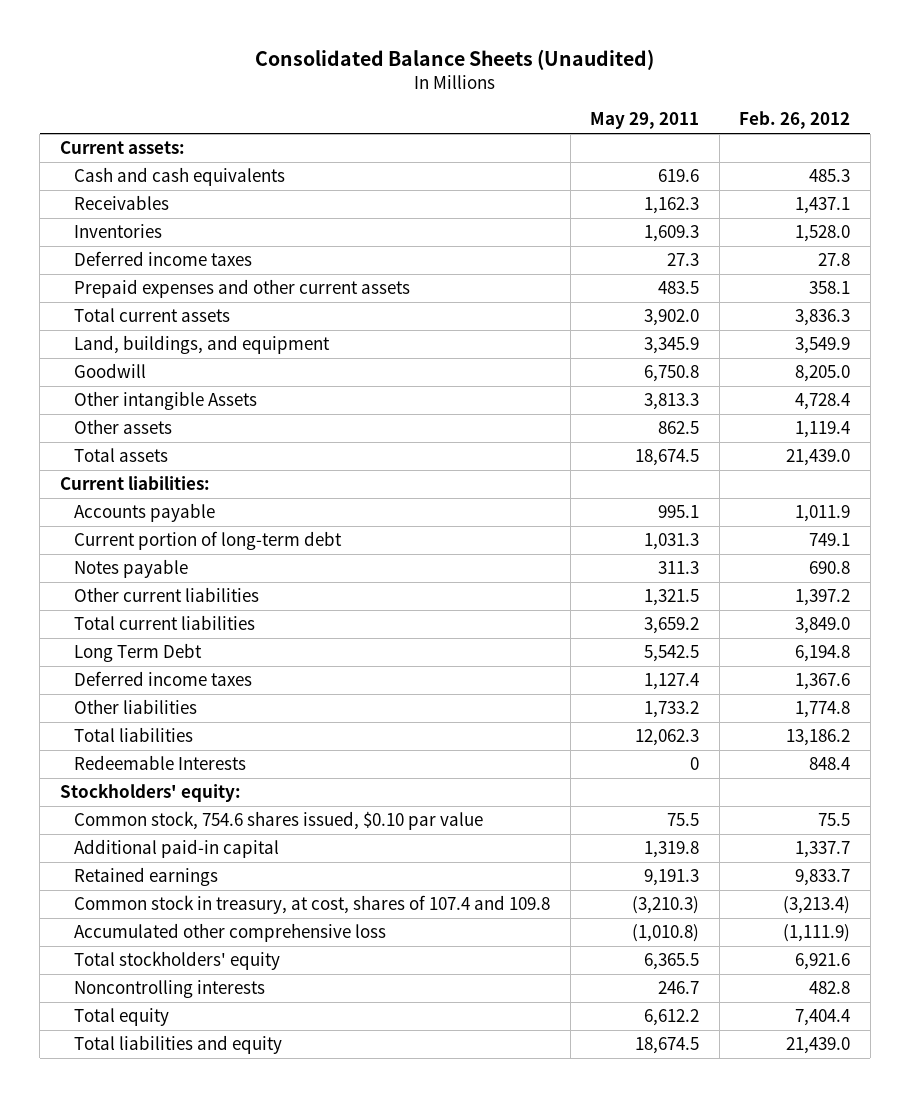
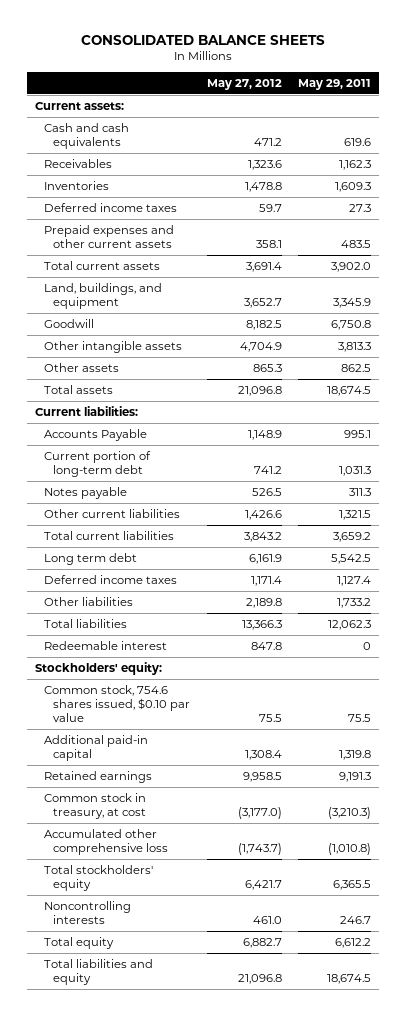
[254,48,654,70] Consolidated Balance Sheets (Unaudited) -> [80,34,325,45] CONSOLIDATED BALANCE SHEETS
[739,111,851,130] Feb. 26, 2012 -> none
none -> [206,78,282,90] May 27, 2012
[74,390,258,410] Other intangible Assets -> [43,341,182,354] Other intangible assets
[74,502,216,522] Accounts payable -> [43,429,147,442] Accounts Payable
[74,642,203,662] Long Term Debt -> [43,553,137,566] Long term debt
[74,754,247,770] Redeemable Interests -> [43,641,167,651] Redeemable interest
[74,894,551,914] Common stock in treasury, at cost, shares of 107.4 and 109.8 -> [43,793,147,819] Common stock in treasury, at cost

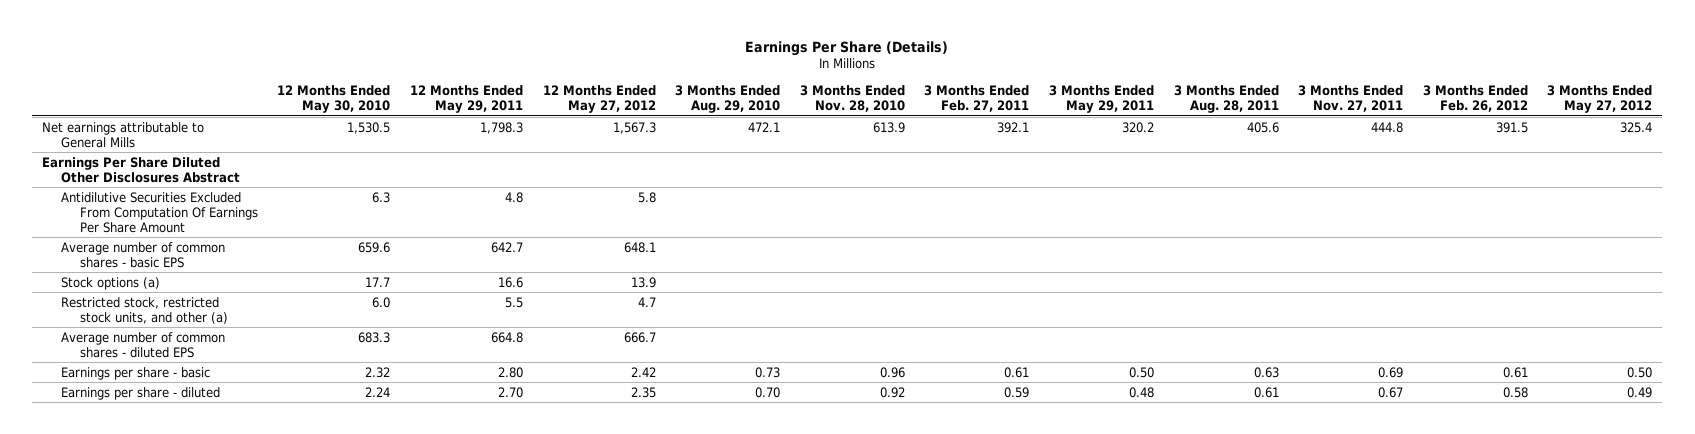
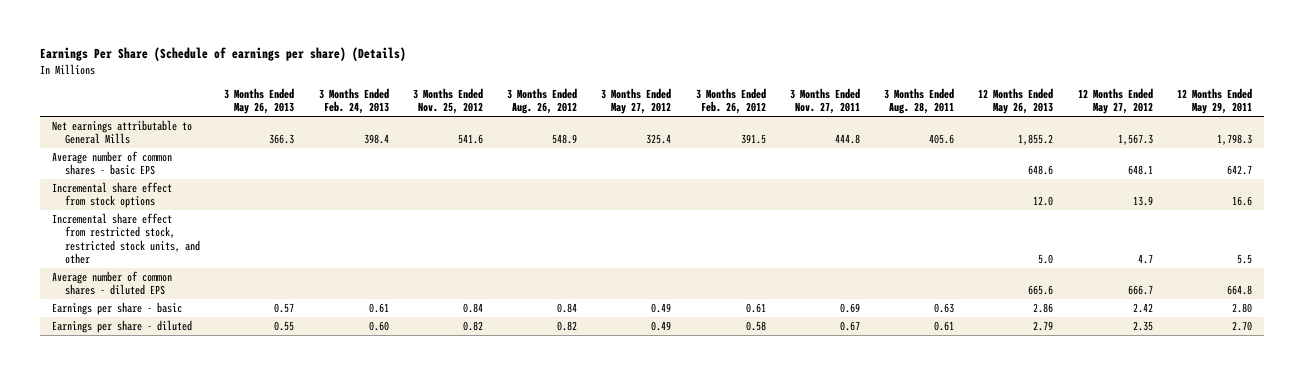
[745,40,949,56] Earnings Per Share (Details) -> [40,47,407,62] Earnings Per Share (Schedule of earnings per share) (Details)
[277,85,391,114] 12 Months Ended May 30, 2010 -> none
[675,85,781,114] 3 Months Ended Aug. 29, 2010 -> none
[799,85,905,113] 3 Months Ended Nov. 28, 2010 -> none
[924,85,1030,113] 3 Months Ended Feb. 27, 2011 -> none
[1049,85,1155,114] 3 Months Ended May 29, 2011 -> none
none -> [224,87,295,115] 3 Months Ended May 26, 2013
none -> [318,87,389,115] 3 Months Ended Feb. 24, 2013
none -> [412,87,483,115] 3 Months Ended Nov. 25, 2012
none -> [507,87,578,115] 3 Months Ended Aug. 26, 2012
none -> [978,87,1054,115] 12 Months Ended May 26, 2013
[42,156,241,183] Earnings Per Share Diluted Other Disclosures Abstract -> none
[61,191,258,233] Antidilutive Securities Excluded From Computation Of Earnings Per Share Amount -> none
[61,276,161,290] Stock options (a) -> [52,181,173,209] Incremental share effect from stock options
[61,296,228,324] Restricted stock, restricted stock units, and other (a) -> [52,212,201,265] Incremental share effect from restricted stock, restricted stock units, and other
[1627,366,1653,378] 0.50 -> [651,302,672,313] 0.49

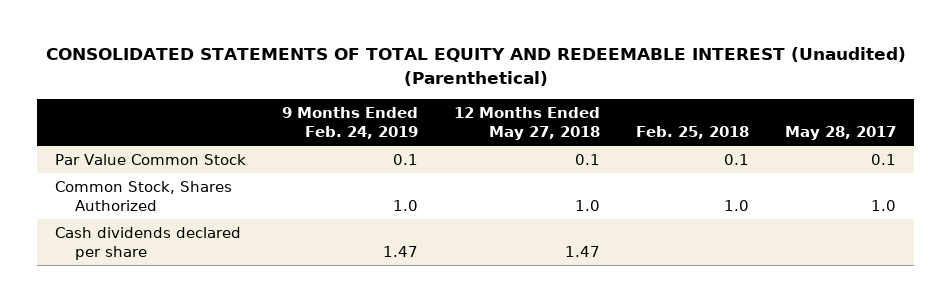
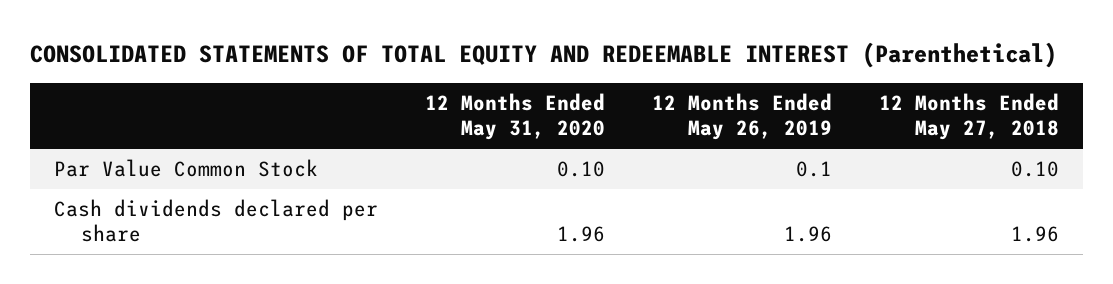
[45,47,906,86] CONSOLIDATED STATEMENTS OF TOTAL EQUITY AND REDEEMABLE INTEREST (Unaudited) (Parenthetical) -> [30,42,1058,69] CONSOLIDATED STATEMENTS OF TOTAL EQUITY AND REDEEMABLE INTEREST (Parenthetical)
[282,106,419,139] 9 Months Ended Feb. 24, 2019 -> none
[636,125,750,139] Feb. 25, 2018 -> none
[784,125,896,140] May 28, 2017 -> none
none -> [425,93,606,141] 12 Months Ended May 31, 2020
none -> [652,93,833,141] 12 Months Ended May 26, 2019
[55,181,233,212] Common Stock, Shares Authorized -> none
[575,154,601,166] 0.1 -> [1011,161,1060,178] 0.10
[565,246,601,258] 1.47 -> [1011,226,1060,243] 1.96

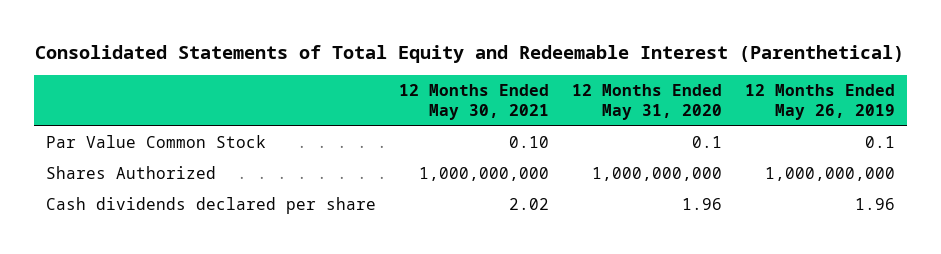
[30,42,1058,69] CONSOLIDATED STATEMENTS OF TOTAL EQUITY AND REDEEMABLE INTEREST (Parenthetical) -> [35,44,905,63] Consolidated Statements of Total Equity and Redeemable Interest (Parenthetical)
[879,93,1060,141] 12 Months Ended May 27, 2018 -> none
none -> [398,84,549,120] 12 Months Ended May 30, 2021
[557,161,606,178] 0.10 -> [692,136,723,149] 0.1
none -> [45,166,216,180] Shares Authorized

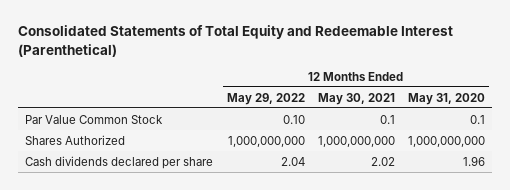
[745,84,896,120] 12 Months Ended May 26, 2019 -> none
none -> [226,92,305,105] May 29, 2022
[508,136,549,149] 0.10 -> [379,114,395,124] 0.1

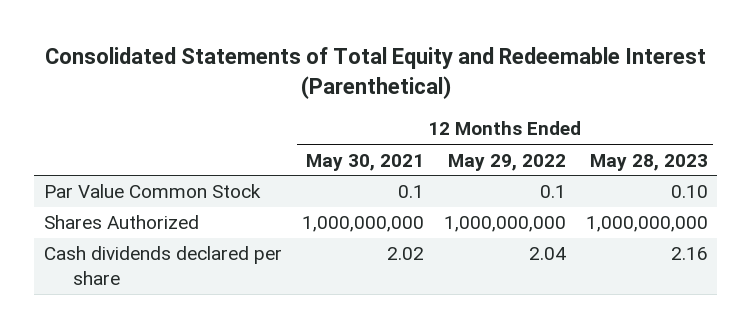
[408,92,486,105] May 31, 2020 -> none
none -> [589,153,708,171] May 28, 2023
[282,114,305,124] 0.10 -> [539,185,566,199] 0.1

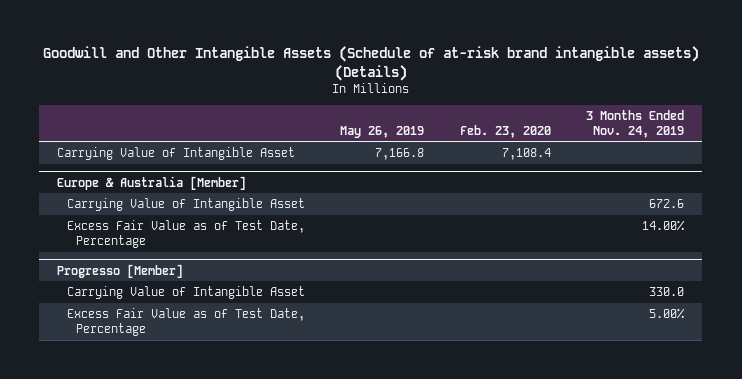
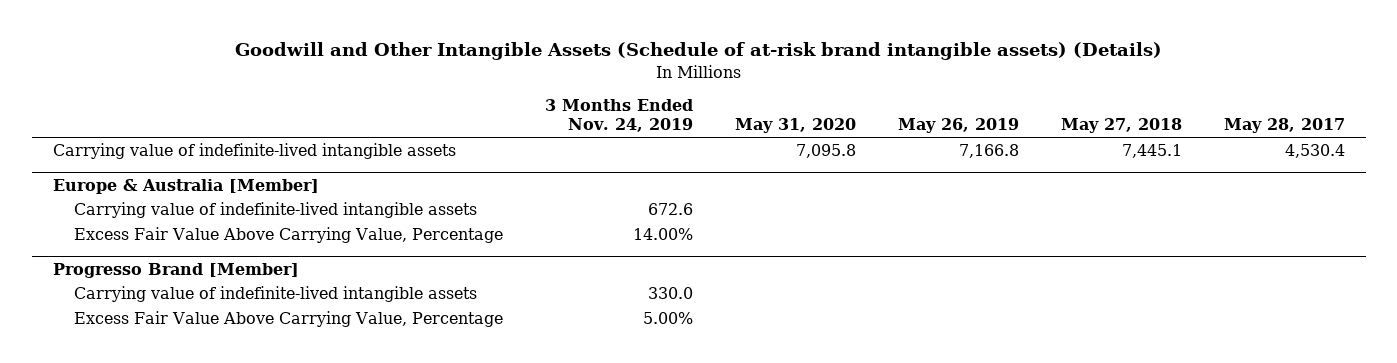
[459,124,551,138] Feb. 23, 2020 -> none
none -> [734,118,856,134] May 31, 2020
none -> [1060,118,1182,134] May 27, 2018
none -> [1223,118,1345,134] May 28, 2017
[57,147,296,161] Carrying Value of Intangible Asset -> [52,143,456,160] Carrying value of indefinite-lived intangible assets
[66,198,305,212] Carrying Value of Intangible Asset -> [73,202,477,219] Carrying value of indefinite-lived intangible assets
[66,220,305,248] Excess Fair Value as of Test Date, Percentage -> [73,227,503,244] Excess Fair Value Above Carrying Value, Percentage
[57,263,184,278] Progresso [Member] -> [52,262,299,278] Progresso Brand [Member]
[66,286,305,300] Carrying Value of Intangible Asset -> [73,286,477,303] Carrying value of indefinite-lived intangible assets
[66,308,305,336] Excess Fair Value as of Test Date, Percentage -> [73,311,503,328] Excess Fair Value Above Carrying Value, Percentage

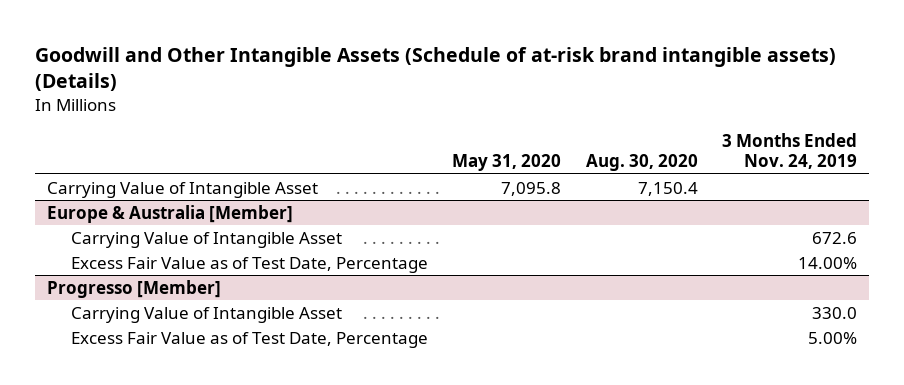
[897,118,1019,134] May 26, 2019 -> none
[1060,118,1182,134] May 27, 2018 -> none
[1223,118,1345,134] May 28, 2017 -> none
none -> [585,154,698,172] Aug. 30, 2020
[52,143,456,160] Carrying value of indefinite-lived intangible assets -> [47,181,319,198] Carrying Value of Intangible Asset
[73,202,477,219] Carrying value of indefinite-lived intangible assets -> [70,231,342,248] Carrying Value of Intangible Asset
[73,227,503,244] Excess Fair Value Above Carrying Value, Percentage -> [70,256,428,273] Excess Fair Value as of Test Date, Percentage
[52,262,299,278] Progresso Brand [Member] -> [47,279,222,298] Progresso [Member]
[73,286,477,303] Carrying value of indefinite-lived intangible assets -> [70,306,342,323] Carrying Value of Intangible Asset
[73,311,503,328] Excess Fair Value Above Carrying Value, Percentage -> [70,331,428,348] Excess Fair Value as of Test Date, Percentage

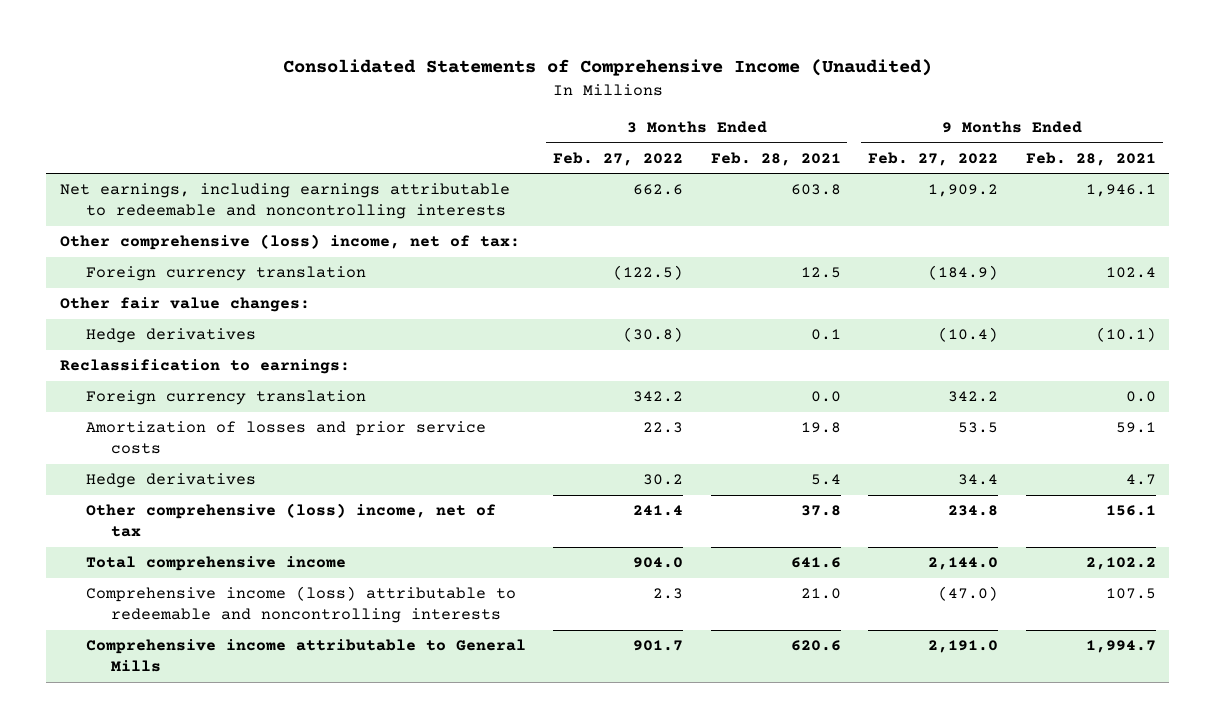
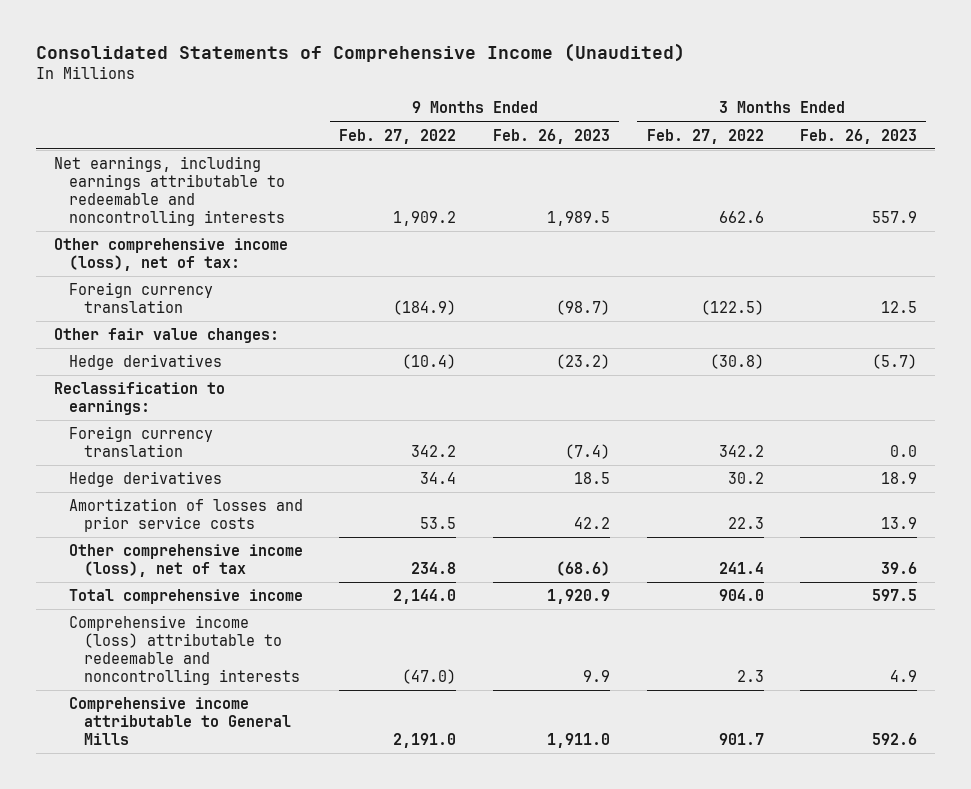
[710,151,841,166] Feb. 28, 2021 -> none
[1025,151,1156,166] Feb. 28, 2021 -> none
none -> [493,128,611,144] Feb. 26, 2023
none -> [800,128,918,144] Feb. 26, 2023
[59,234,520,251] Other comprehensive (loss) income, net of tax: -> [53,238,288,271] Other comprehensive income (loss), net of tax:
[85,421,486,455] Amortization of losses and prior service costs -> [68,498,303,532] Amortization of losses and prior service costs
[85,503,496,538] Other comprehensive (loss) income, net of tax -> [68,544,303,577] Other comprehensive income (loss), net of tax

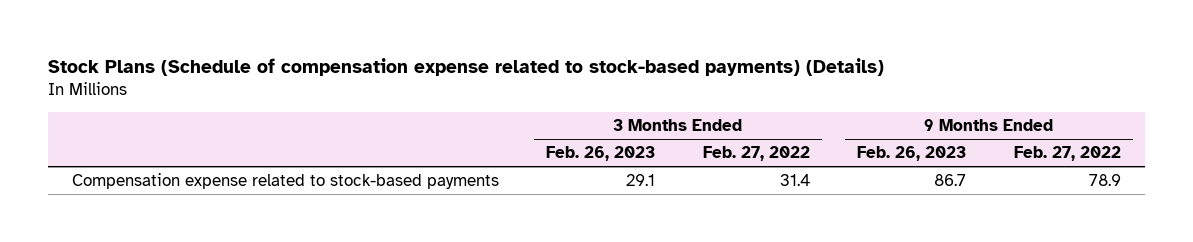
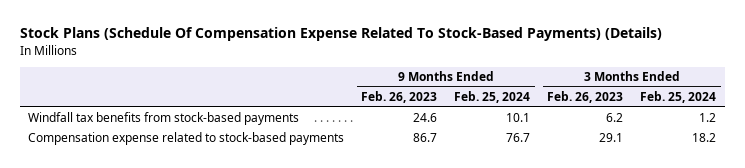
[47,58,884,77] Stock Plans (Schedule of compensation expense related to stock-based payments) (Details) -> [19,27,662,42] Stock Plans (Schedule Of Compensation Expense Related To Stock-Based Payments) (Details)
[702,146,810,162] Feb. 27, 2022 -> none
[1013,146,1121,162] Feb. 27, 2022 -> none
none -> [454,91,531,104] Feb. 25, 2024
none -> [640,91,717,104] Feb. 25, 2024
none -> [28,112,300,126] Windfall tax benefits from stock-based payments

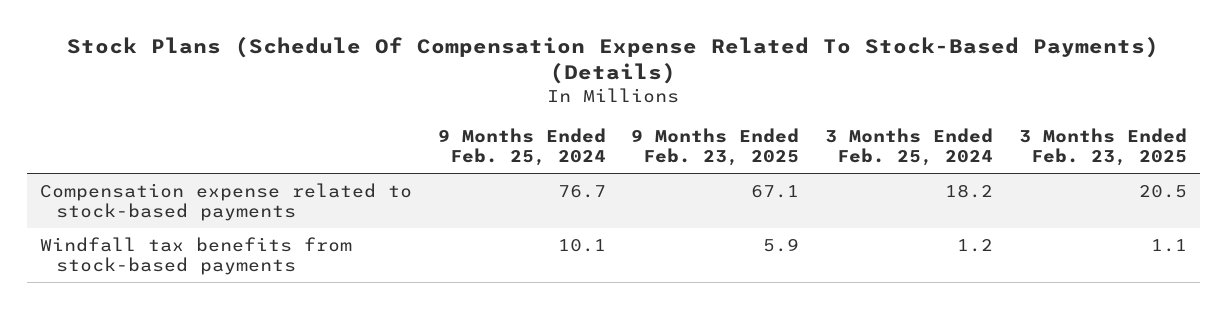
[361,91,438,104] Feb. 26, 2023 -> none
[547,91,624,104] Feb. 26, 2023 -> none
none -> [631,127,800,167] 9 Months Ended Feb. 23, 2025
none -> [1018,127,1187,167] 3 Months Ended Feb. 23, 2025
[28,112,300,126] Windfall tax benefits from stock-based payments -> [39,236,352,276] Windfall tax benefits from stock-based payments

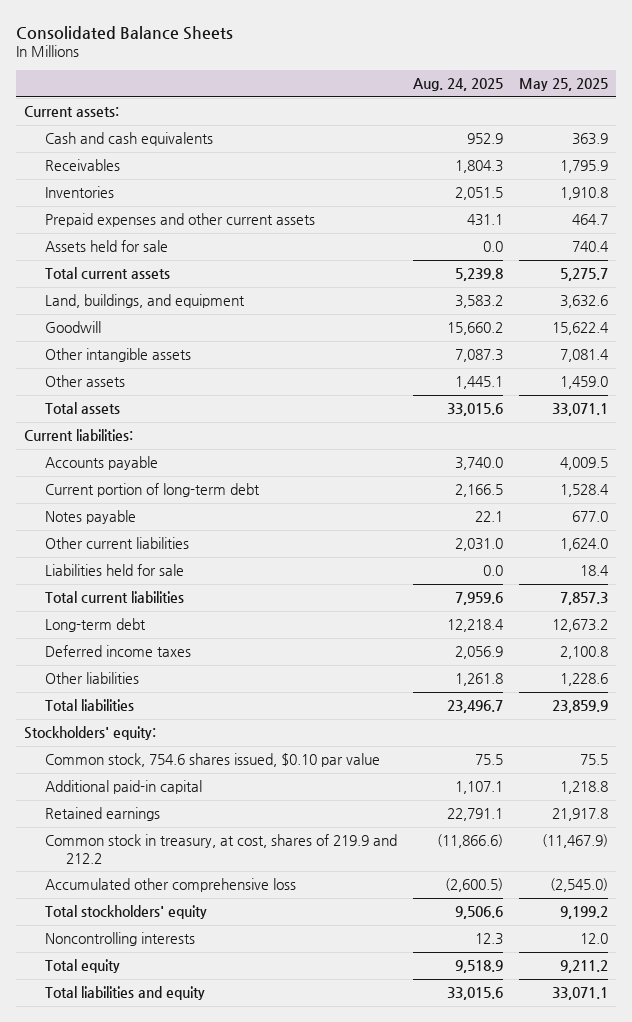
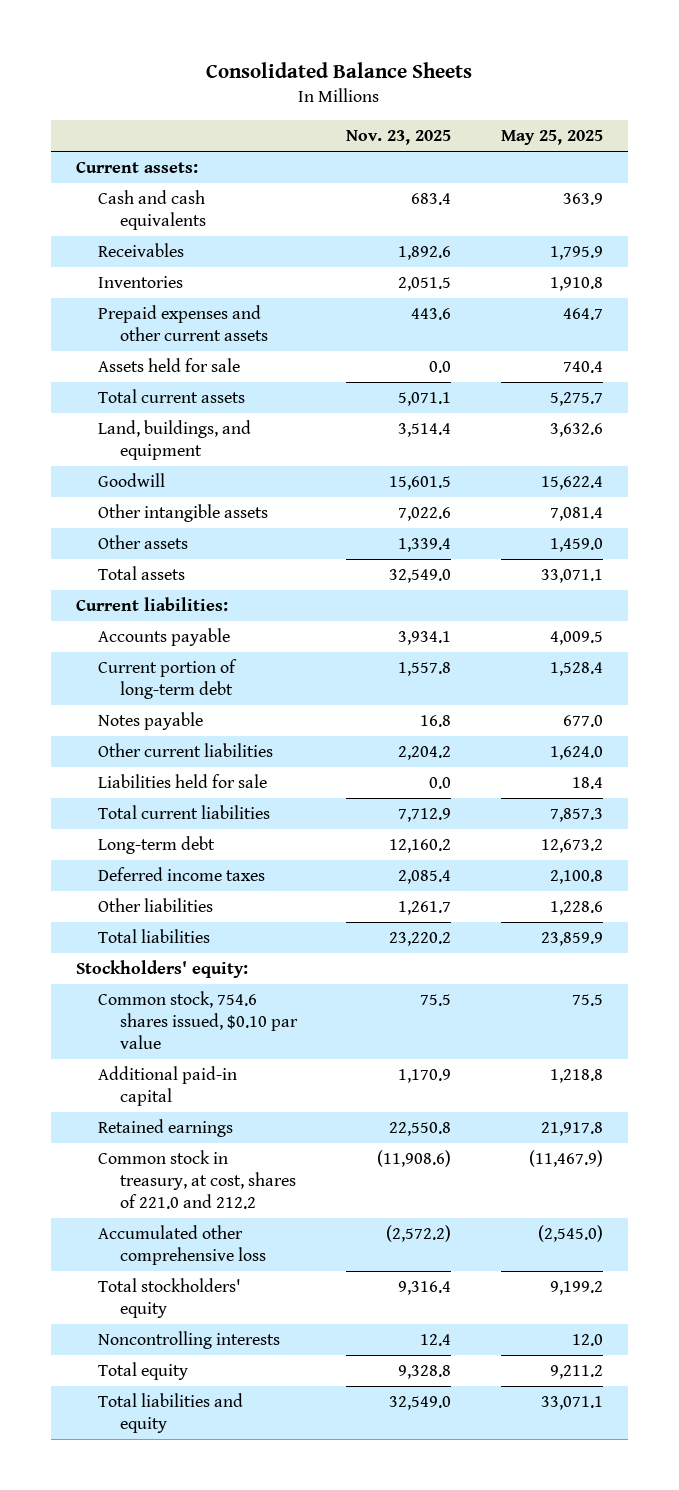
[413,78,504,92] Aug. 24, 2025 -> none
none -> [346,130,452,146] Nov. 23, 2025
[45,834,398,864] Common stock in treasury, at cost, shares of 219.9 and 212.2 -> [97,1150,296,1209] Common stock in treasury, at cost, shares of 221.0 and 212.2

